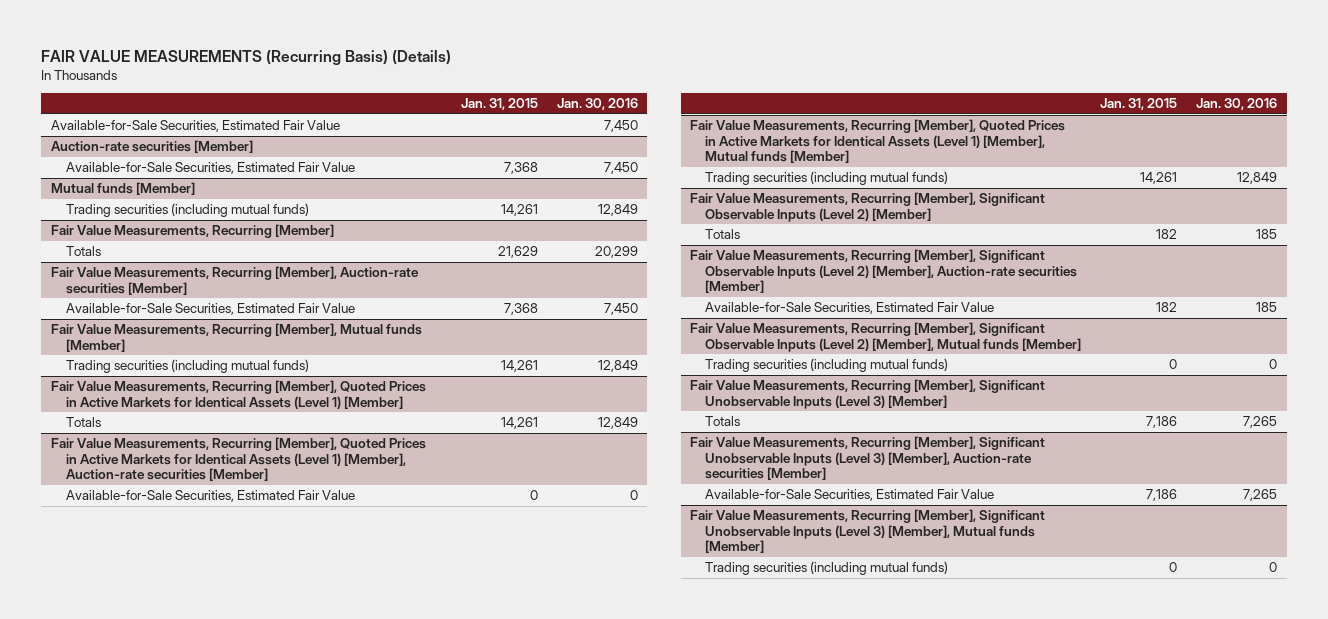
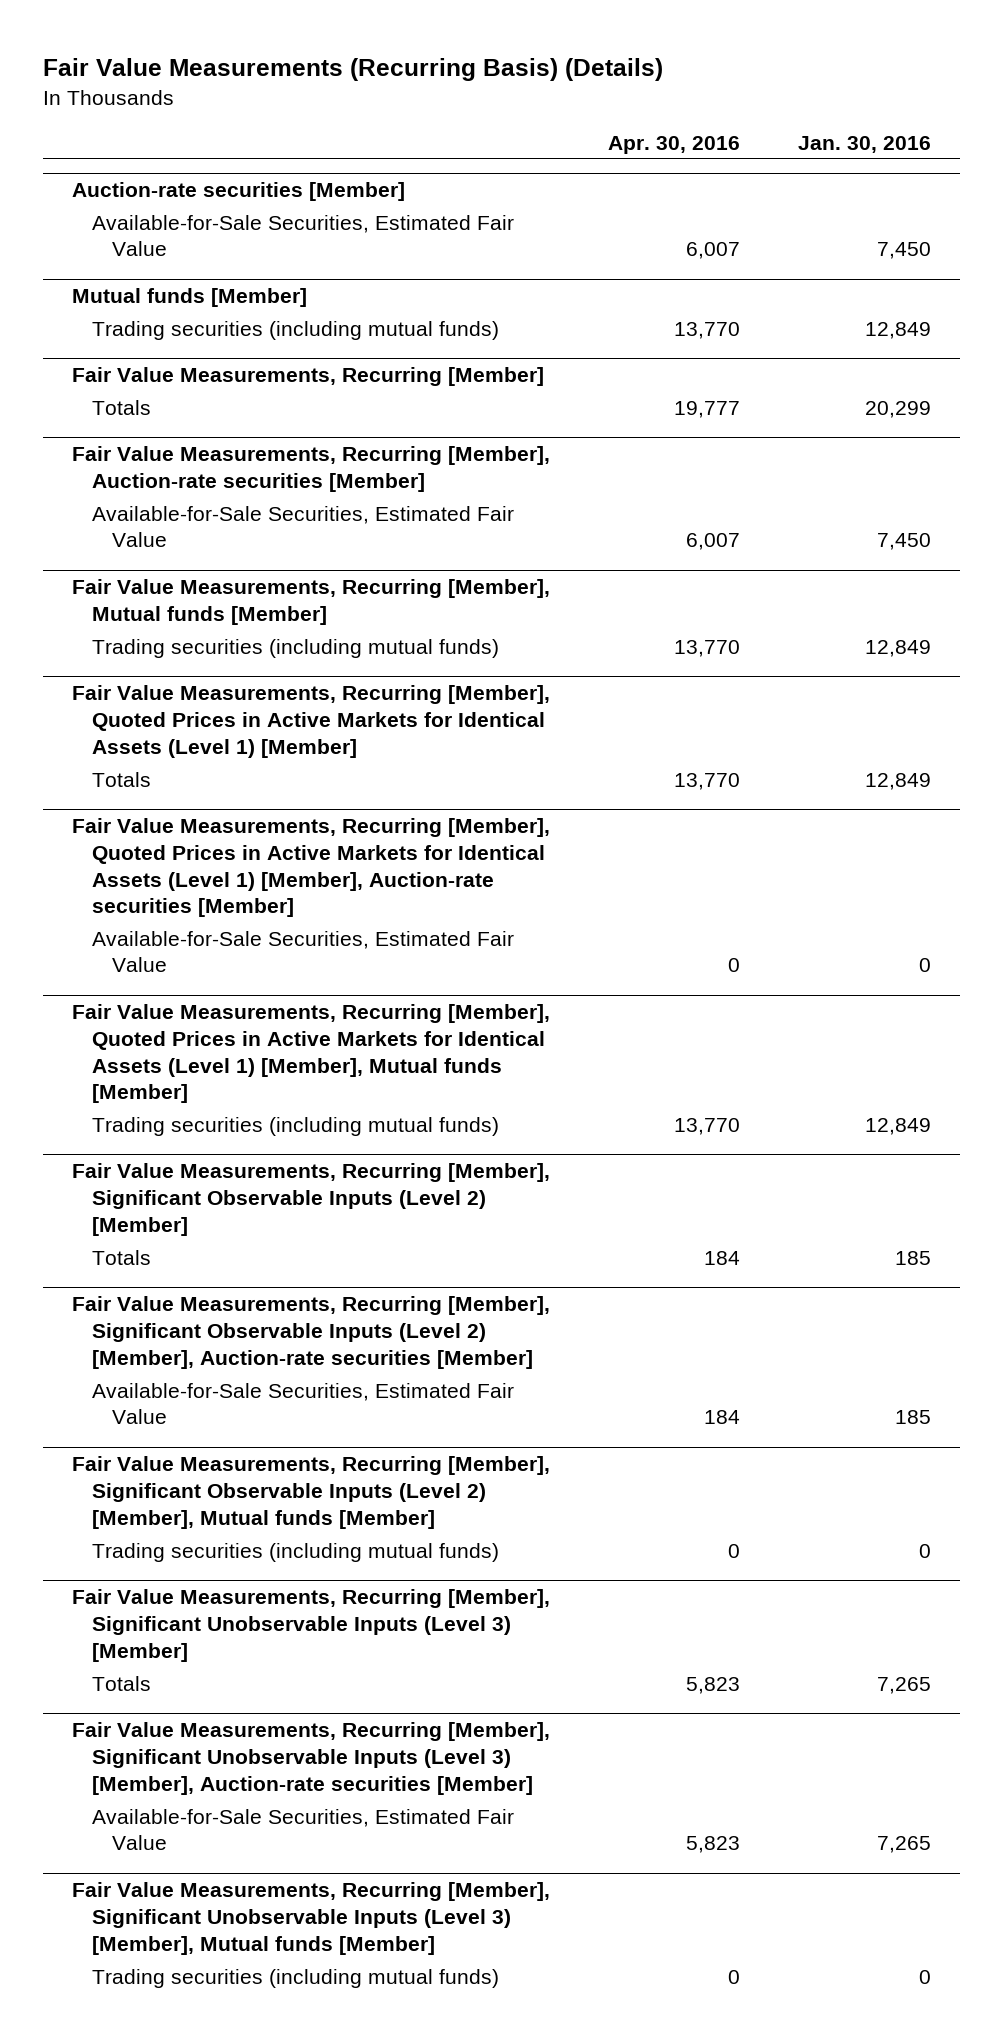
[41,49,452,65] FAIR VALUE MEASUREMENTS (Recurring Basis) (Details) -> [42,57,663,81] Fair Value Measurements (Recurring Basis) (Details)
[461,98,539,111] Jan. 31, 2015 -> none
none -> [608,135,741,154] Apr. 30, 2016
[50,120,340,133] Available-for-Sale Securities, Estimated Fair Value -> none

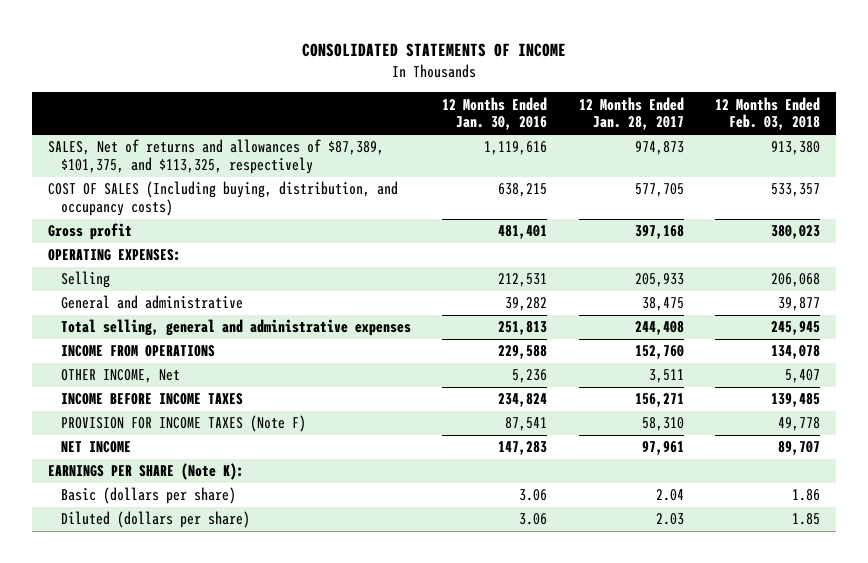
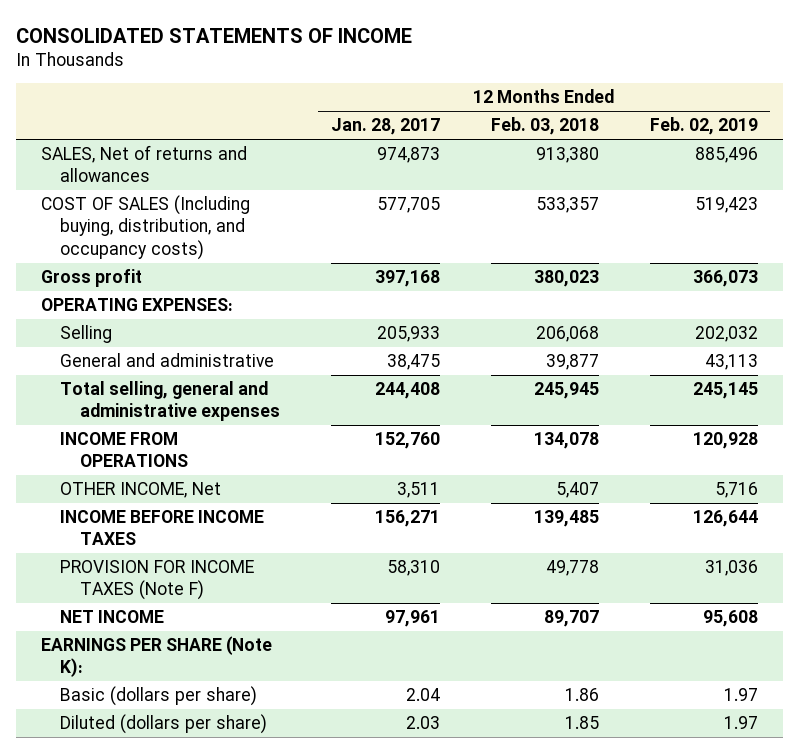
[442,96,548,131] 12 Months Ended Jan. 30, 2016 -> none
none -> [649,117,758,136] Feb. 02, 2019
[47,139,384,175] SALES, Net of returns and allowances of $87,389, $101,375, and $113,325, respectively -> [41,145,248,183] SALES, Net of returns and allowances

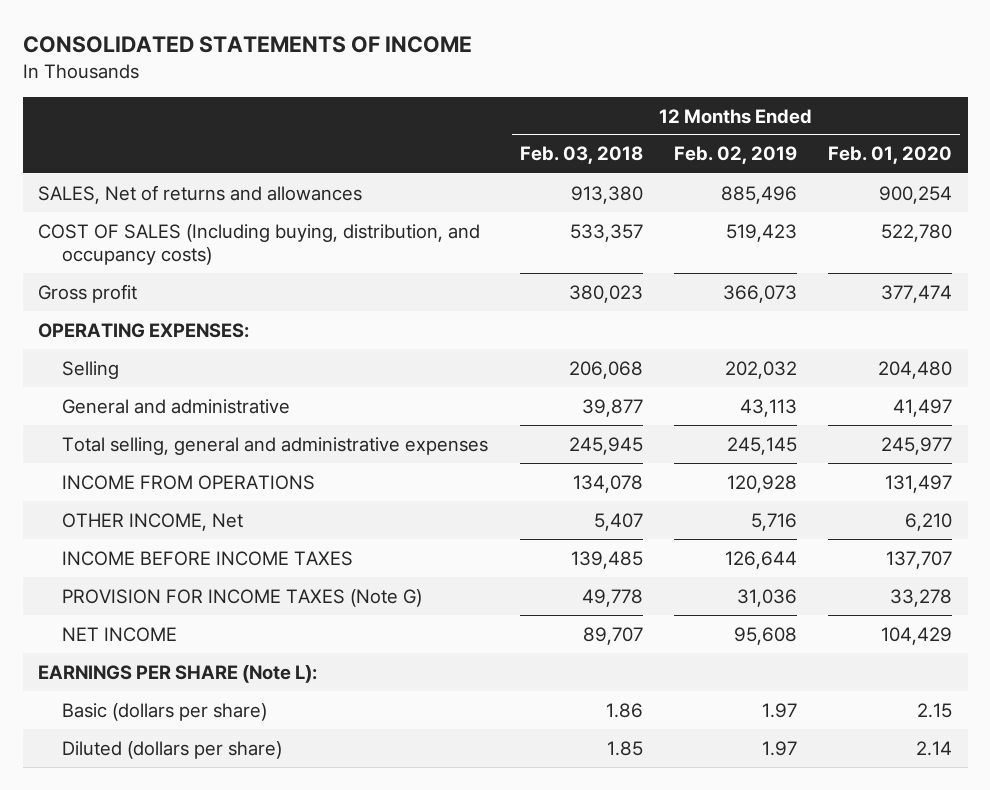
[330,118,440,136] Jan. 28, 2017 -> none
none -> [827,146,952,165] Feb. 01, 2020
[60,560,255,601] PROVISION FOR INCOME TAXES (Note F) -> [62,588,423,607] PROVISION FOR INCOME TAXES (Note G)
[41,636,273,678] EARNINGS PER SHARE (Note K): -> [38,664,318,683] EARNINGS PER SHARE (Note L):

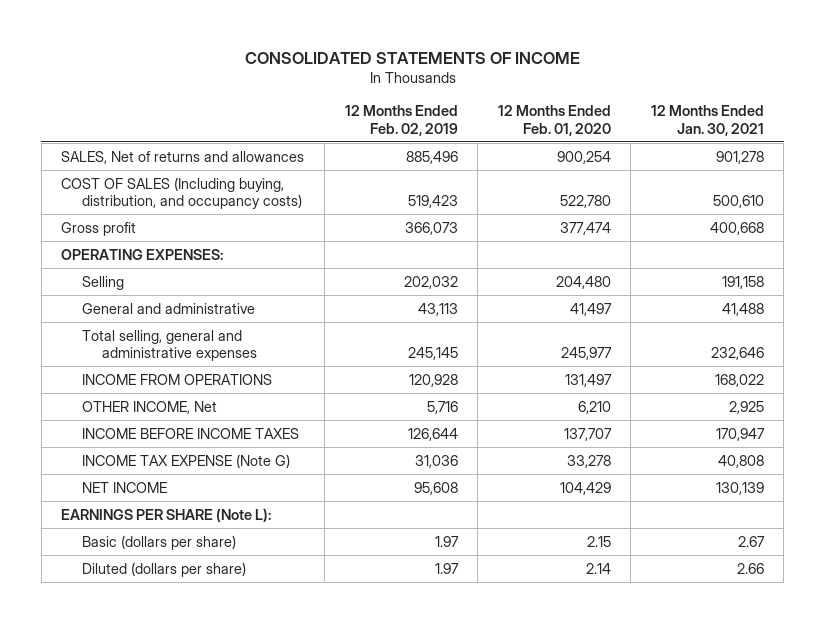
[519,146,643,165] Feb. 03, 2018 -> none
none -> [650,104,764,136] 12 Months Ended Jan. 30, 2021
[62,588,423,607] PROVISION FOR INCOME TAXES (Note G) -> [81,453,290,468] INCOME TAX EXPENSE (Note G)

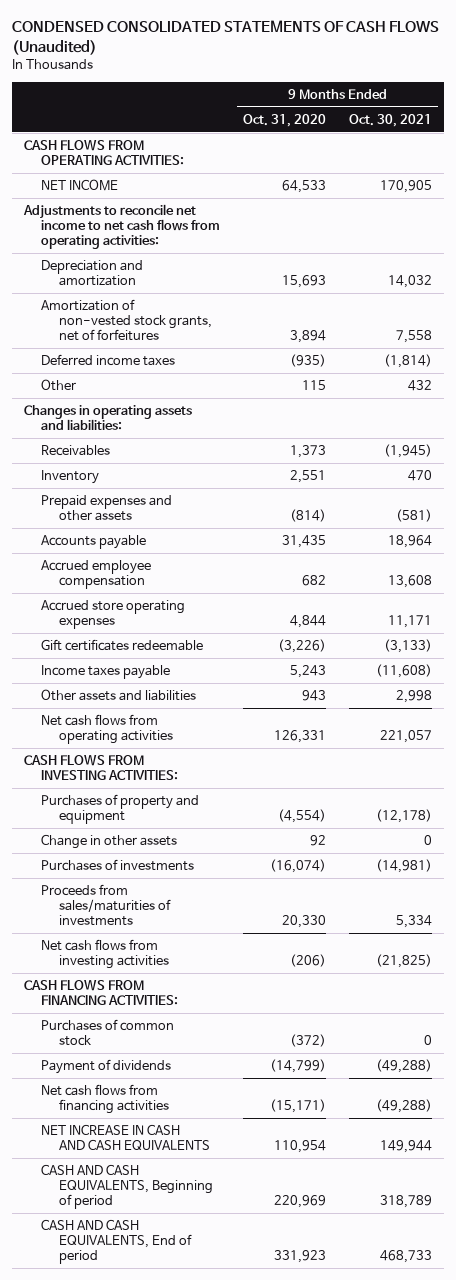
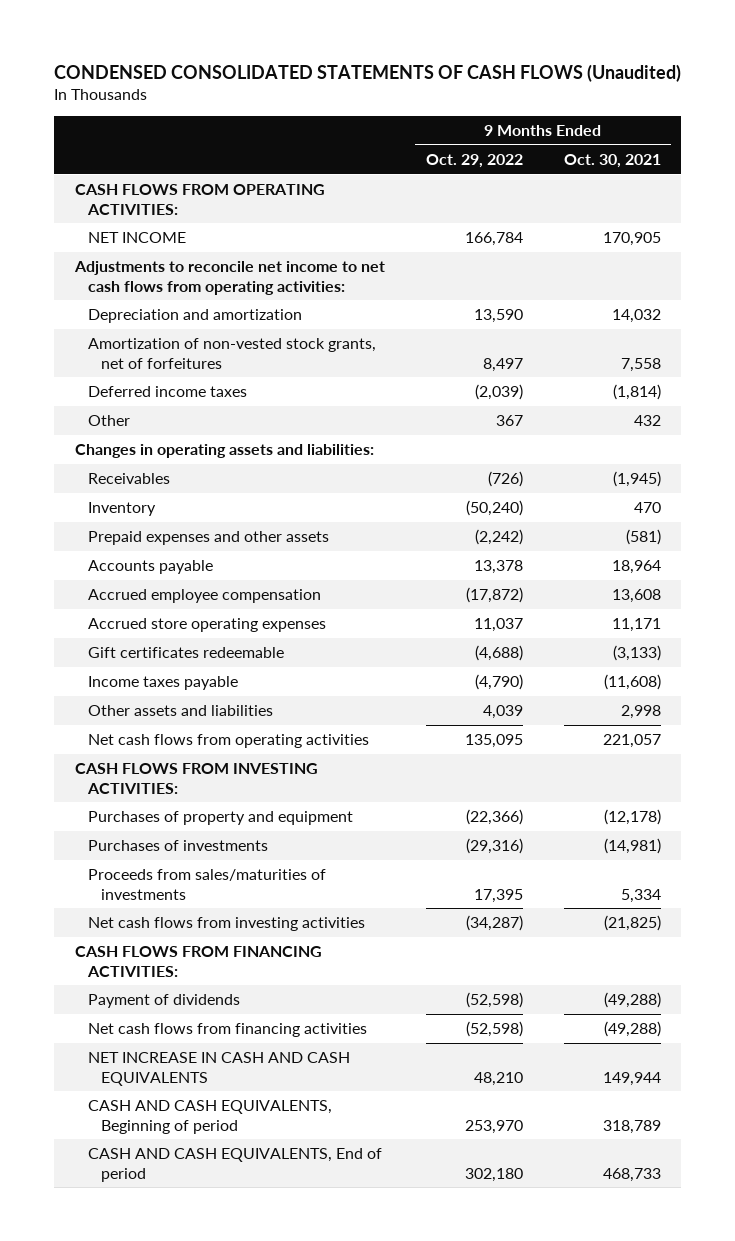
[243,113,327,127] Oct. 31, 2020 -> none
none -> [425,153,523,168] Oct. 29, 2022
[41,833,178,849] Change in other assets -> none
[41,1018,175,1047] Purchases of common stock -> none

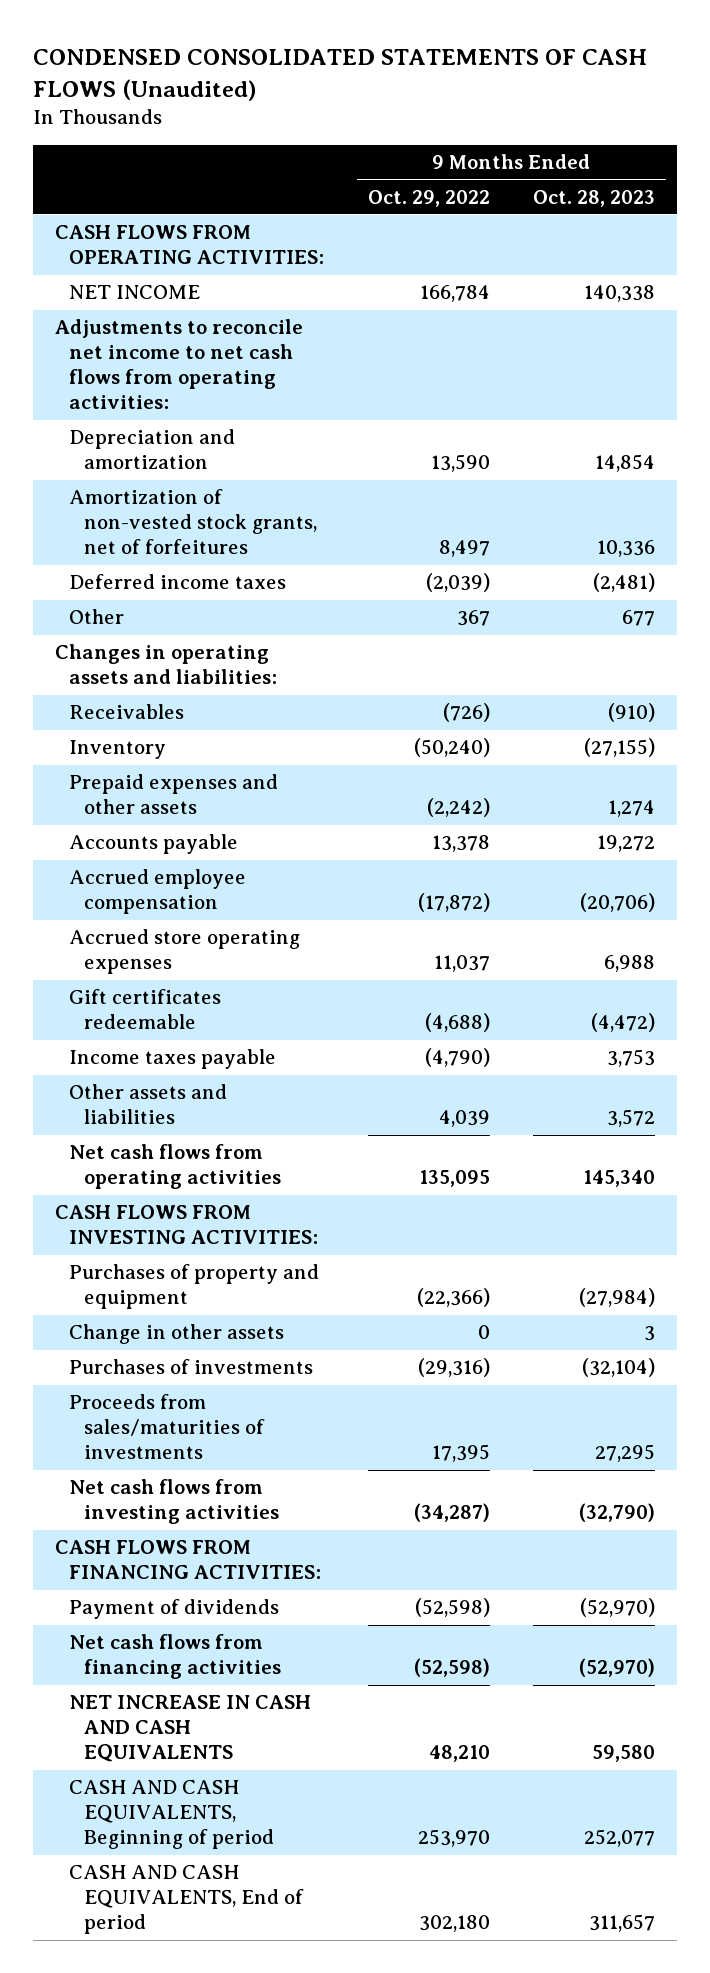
[563,153,661,168] Oct. 30, 2021 -> none
none -> [532,189,655,207] Oct. 28, 2023
none -> [69,1324,285,1345] Change in other assets

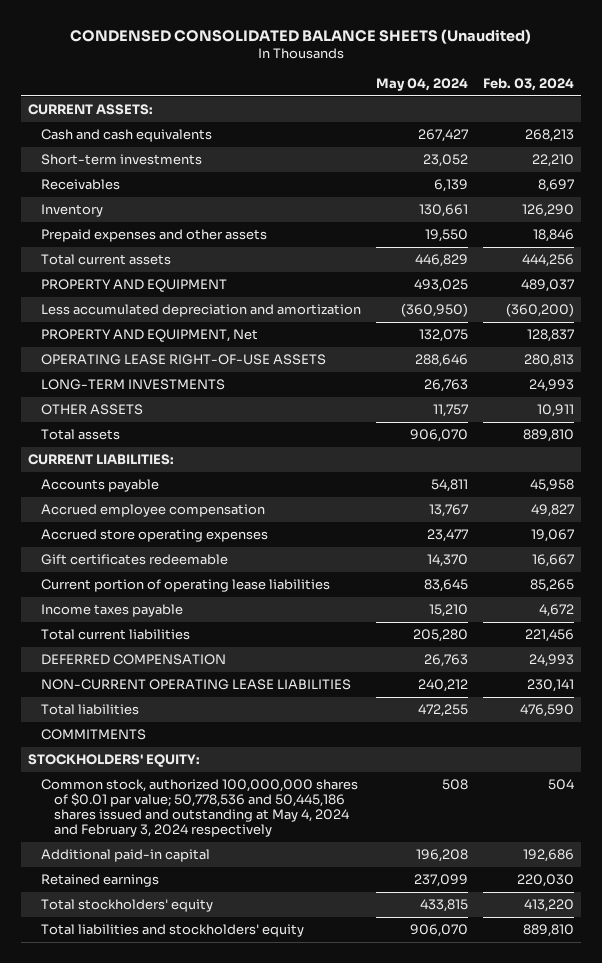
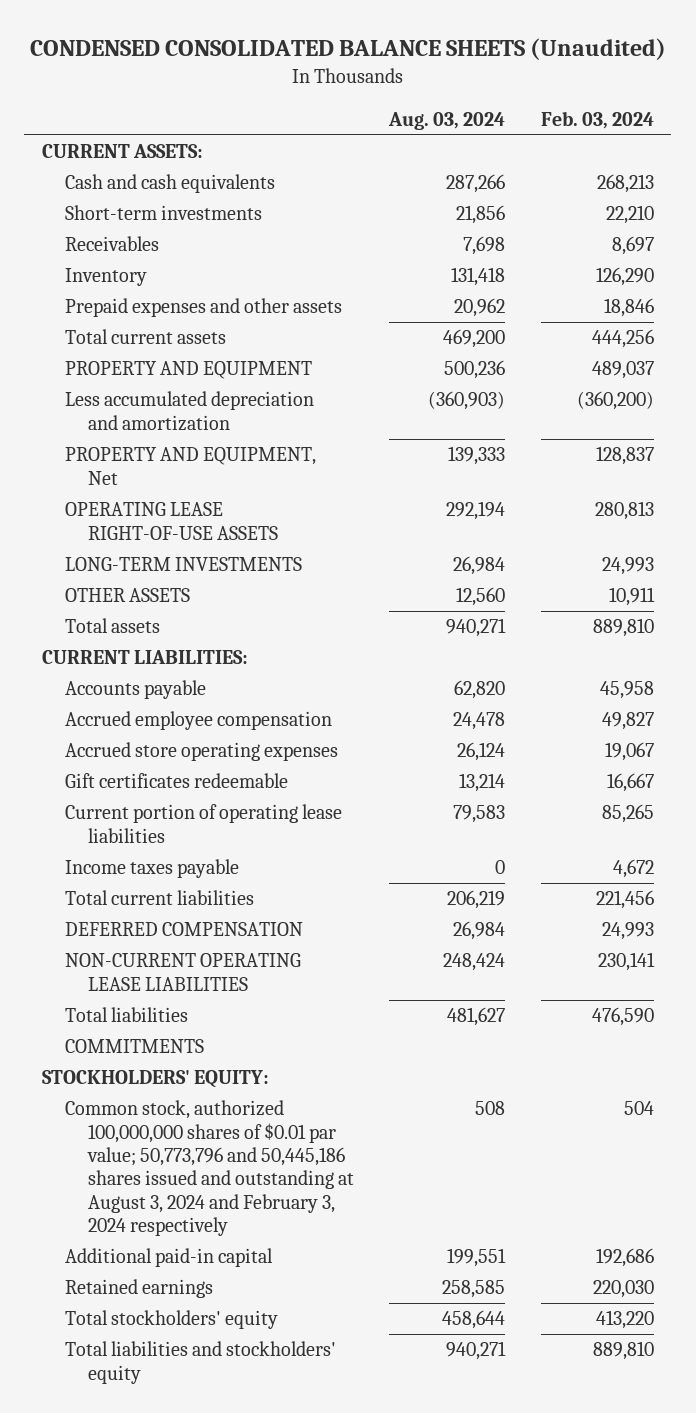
[375,77,468,91] May 04, 2024 -> none
none -> [388,111,506,130] Aug. 03, 2024
[41,779,359,838] Common stock, authorized 100,000,000 shares of $0.01 par value; 50,778,536 and 50,445,186 shares issued and outstanding at May 4, 2024 and February 3, 2024 respectively -> [64,1100,354,1236] Common stock, authorized 100,000,000 shares of $0.01 par value; 50,773,796 and 50,445,186 shares issued and outstanding at August 3, 2024 and February 3, 2024 respectively

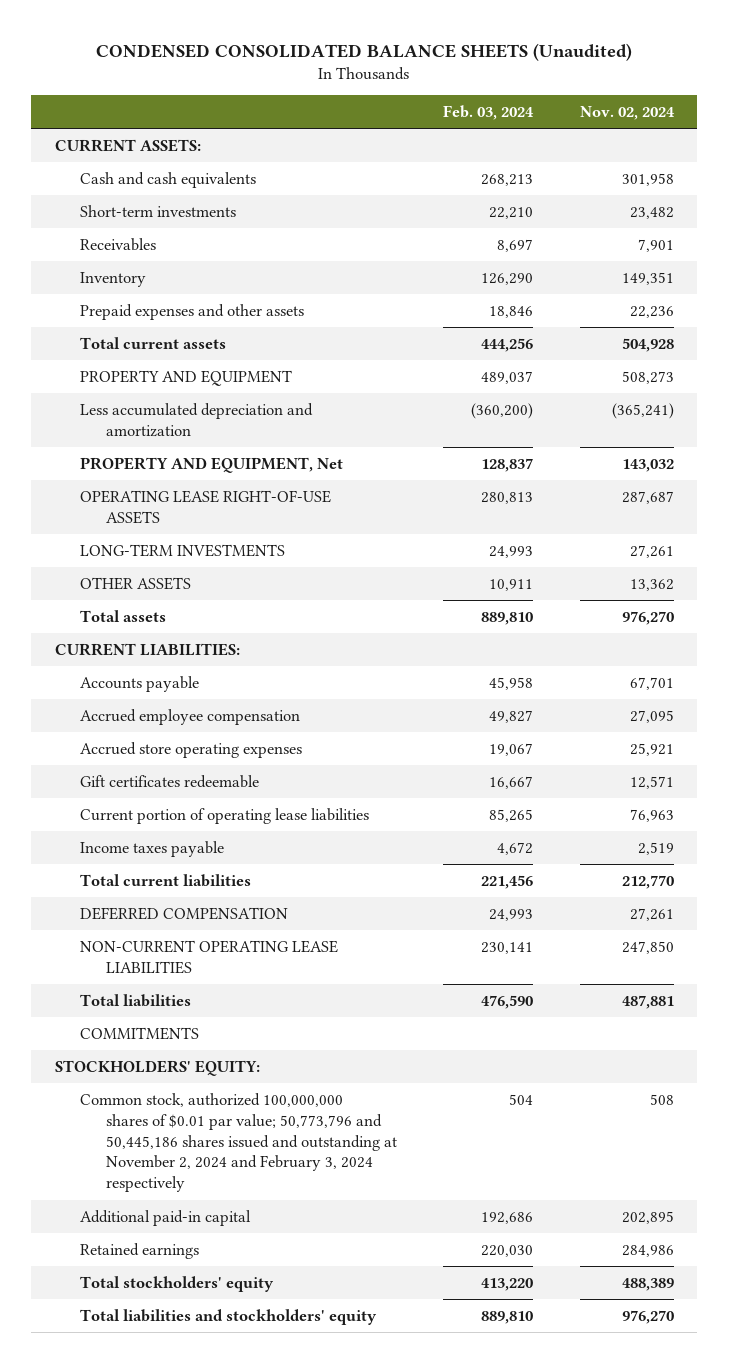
[388,111,506,130] Aug. 03, 2024 -> none
none -> [579,105,675,120] Nov. 02, 2024
[64,1100,354,1236] Common stock, authorized 100,000,000 shares of $0.01 par value; 50,773,796 and 50,445,186 shares issued and outstanding at August 3, 2024 and February 3, 2024 respectively -> [80,1092,397,1193] Common stock, authorized 100,000,000 shares of $0.01 par value; 50,773,796 and 50,445,186 shares issued and outstanding at November 2, 2024 and February 3, 2024 respectively

